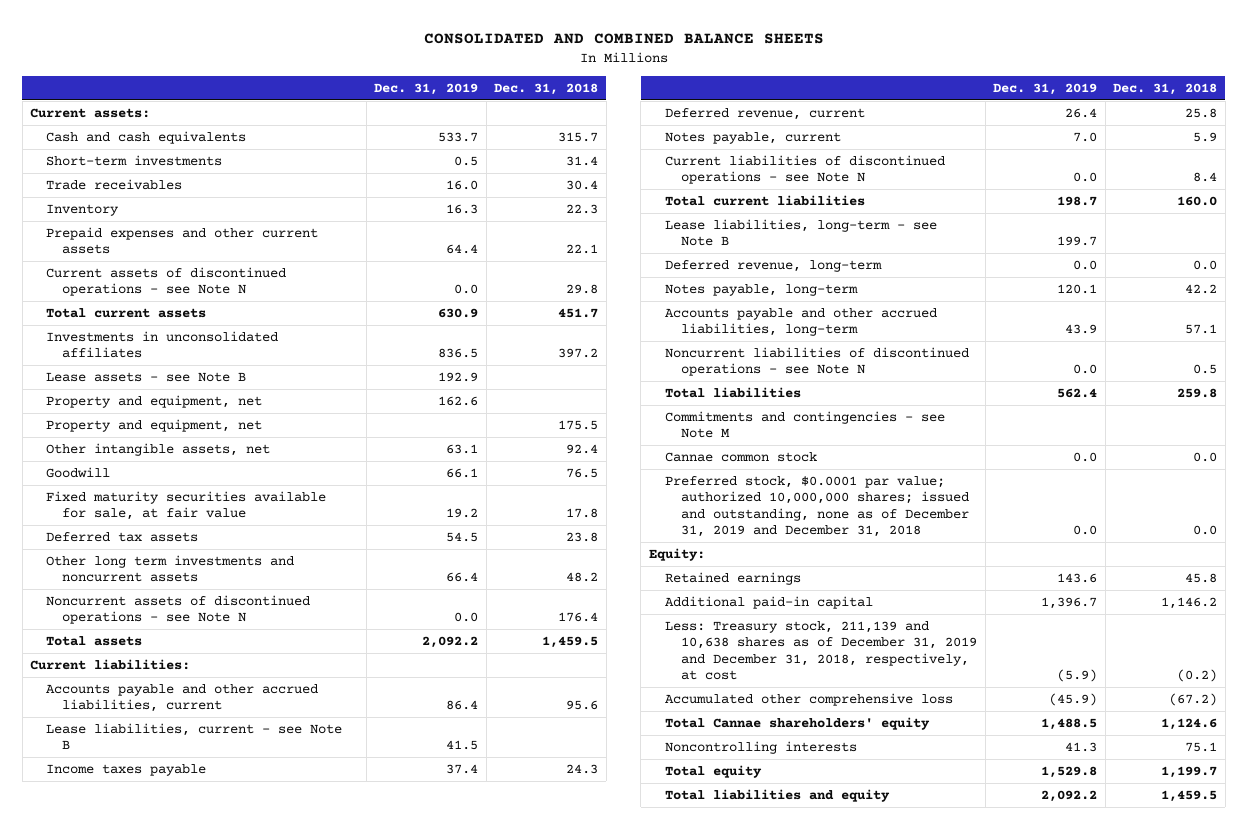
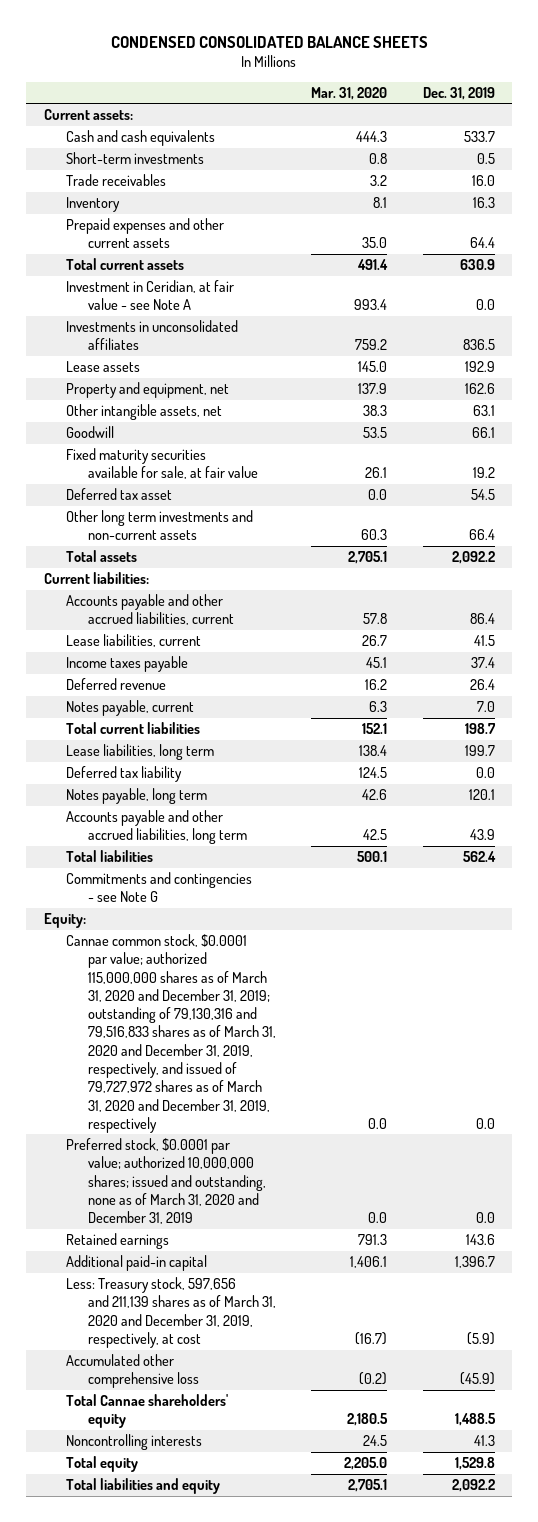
[423,33,824,45] CONSOLIDATED AND COMBINED BALANCE SHEETS -> [111,36,429,49] CONDENSED CONSOLIDATED BALANCE SHEETS
[494,82,599,95] Dec. 31, 2018 -> none
none -> [311,86,388,100] Mar. 31, 2020
[46,266,287,297] Current assets of discontinued operations - see Note N -> none
none -> [65,280,234,311] Investment in Ceridian, at fair value - see Note A
[46,371,247,382] Lease assets - see Note B -> [65,361,140,373] Lease assets
[46,418,263,432] Property and equipment, net -> none
[46,594,311,625] Noncurrent assets of discontinued operations - see Note N -> none
[46,531,199,542] Deferred tax assets -> [65,488,172,501] Deferred tax asset
[46,554,295,583] Other long term investments and noncurrent assets -> [65,510,253,541] Other long term investments and non-current assets
[46,722,343,750] Lease liabilities, current - see Note B -> [65,634,201,648] Lease liabilities, current
[664,107,865,120] Deferred revenue, current -> [65,678,166,691] Deferred revenue
[664,154,945,185] Current liabilities of discontinued operations - see Note N -> none
[664,259,882,272] Deferred revenue, long-term -> none
[664,346,969,377] Noncurrent liabilities of discontinued operations - see Note N -> none
[664,218,937,247] Lease liabilities, long-term - see Note B -> [65,744,214,761] Lease liabilities, long term
none -> [65,766,182,783] Deferred tax liability
[664,283,858,296] Notes payable, long-term -> [65,788,207,805] Notes payable, long term
[664,307,937,337] Accounts payable and other accrued liabilities, long-term -> [65,810,248,845] Accounts payable and other accrued liabilities, long term
[664,451,817,462] Cannae common stock -> none
[664,475,969,538] Preferred stock, $0.0001 par value; authorized 10,000,000 shares; issued and outstanding, none as of December 31, 2019 and December 31, 2018 -> none
[664,410,945,439] Commitments and contingencies - see Note M -> [65,872,252,903] Commitments and contingencies - see Note G
none -> [65,934,277,1133] Cannae common stock, $0.0001 par value; authorized 115,000,000 shares as of March 31, 2020 and December 31, 2019; outstanding of 79,130,316 and 79,516,833 shares as of March 31, 2020 and December 31, 2019, respectively, and issued of 79,727,972 shares as of March 31, 2020 and December 31, 2019, respectively
none -> [65,1138,267,1225] Preferred stock, $0.0001 par value; authorized 10,000,000 shares; issued and outstanding, none as of March 31, 2020 and December 31, 2019
[664,620,977,681] Less: Treasury stock, 211,139 and 10,638 shares as of December 31, 2019 and December 31, 2018, respectively, at cost -> [65,1277,277,1348] Less: Treasury stock, 597,656 and 211,139 shares as of March 31, 2020 and December 31, 2019, respectively, at cost

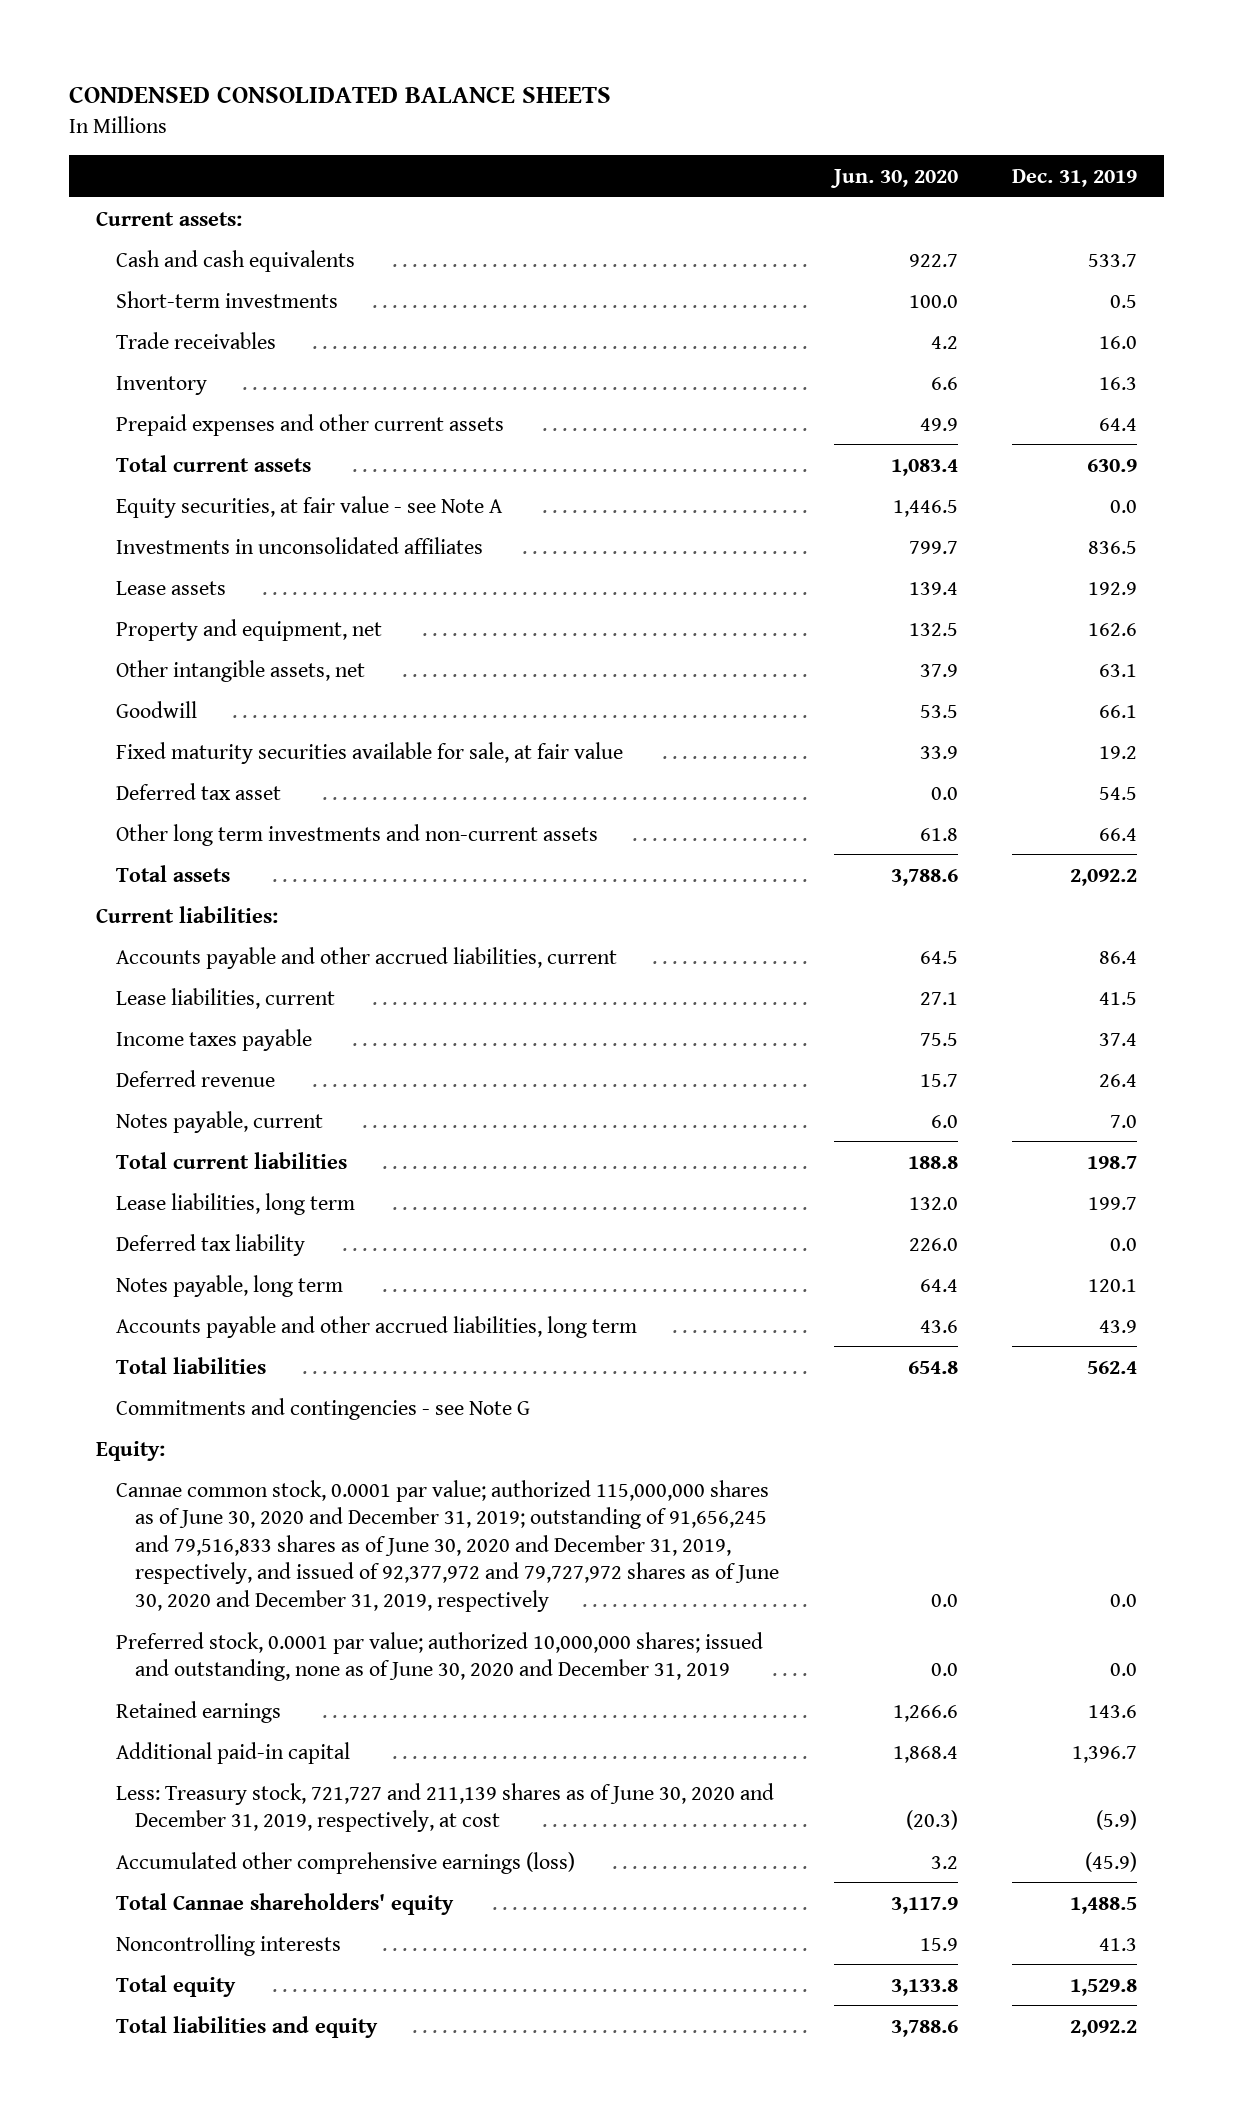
[311,86,388,100] Mar. 31, 2020 -> none
none -> [829,169,958,189] Jun. 30, 2020
[65,280,234,311] Investment in Ceridian, at fair value - see Note A -> [115,495,503,518] Equity securities, at fair value - see Note A
[65,934,277,1133] Cannae common stock, $0.0001 par value; authorized 115,000,000 shares as of March 31, 2020 and December 31, 2019; outstanding of 79,130,316 and 79,516,833 shares as of March 31, 2020 and December 31, 2019, respectively, and issued of 79,727,972 shares as of March 31, 2020 and December 31, 2019, respectively -> [115,1479,780,1612] Cannae common stock, 0.0001 par value; authorized 115,000,000 shares as of June 30, 2020 and December 31, 2019; outstanding of 91,656,245 and 79,516,833 shares as of June 30, 2020 and December 31, 2019, respectively, and issued of 92,377,972 and 79,727,972 shares as of June 30, 2020 and December 31, 2019, respectively
[65,1138,267,1225] Preferred stock, $0.0001 par value; authorized 10,000,000 shares; issued and outstanding, none as of March 31, 2020 and December 31, 2019 -> [115,1631,763,1682] Preferred stock, 0.0001 par value; authorized 10,000,000 shares; issued and outstanding, none as of June 30, 2020 and December 31, 2019
[65,1277,277,1348] Less: Treasury stock, 597,656 and 211,139 shares as of March 31, 2020 and December 31, 2019, respectively, at cost -> [115,1782,774,1833] Less: Treasury stock, 721,727 and 211,139 shares as of June 30, 2020 and December 31, 2019, respectively, at cost
[65,1354,200,1389] Accumulated other comprehensive loss -> [115,1851,575,1874] Accumulated other comprehensive earnings (loss)

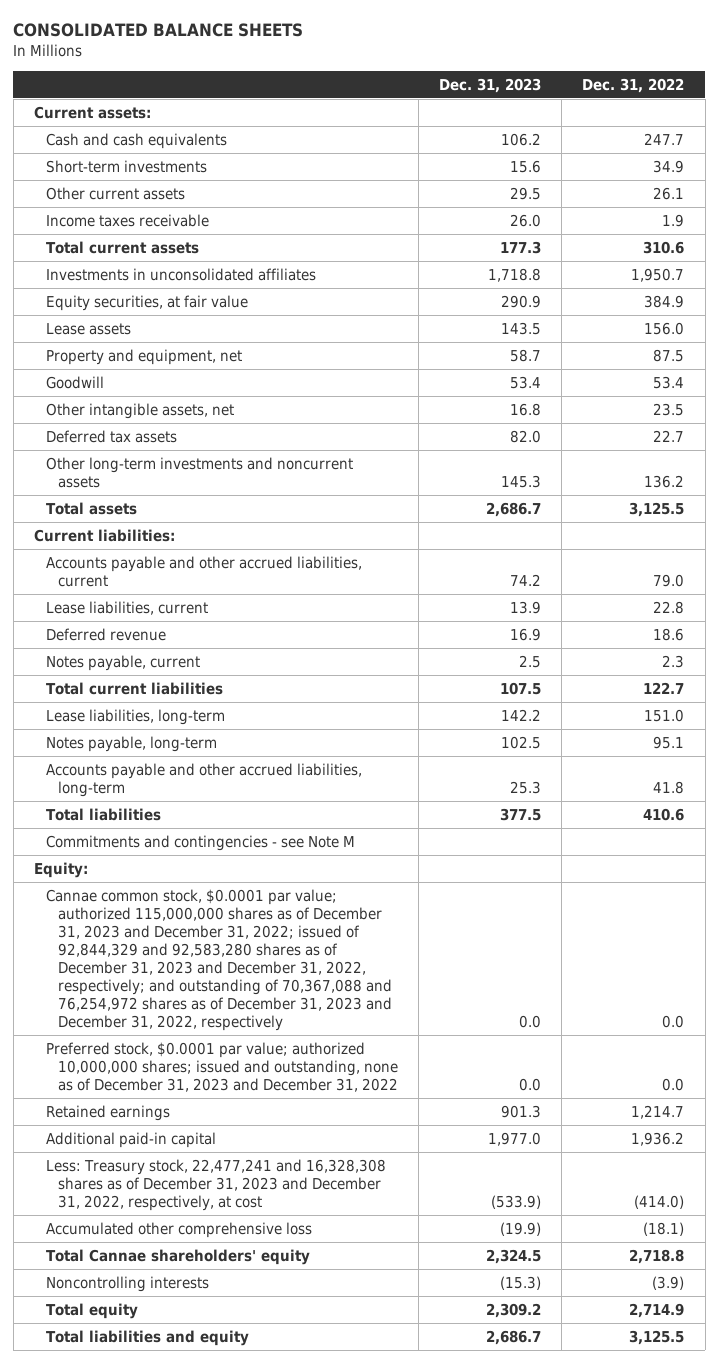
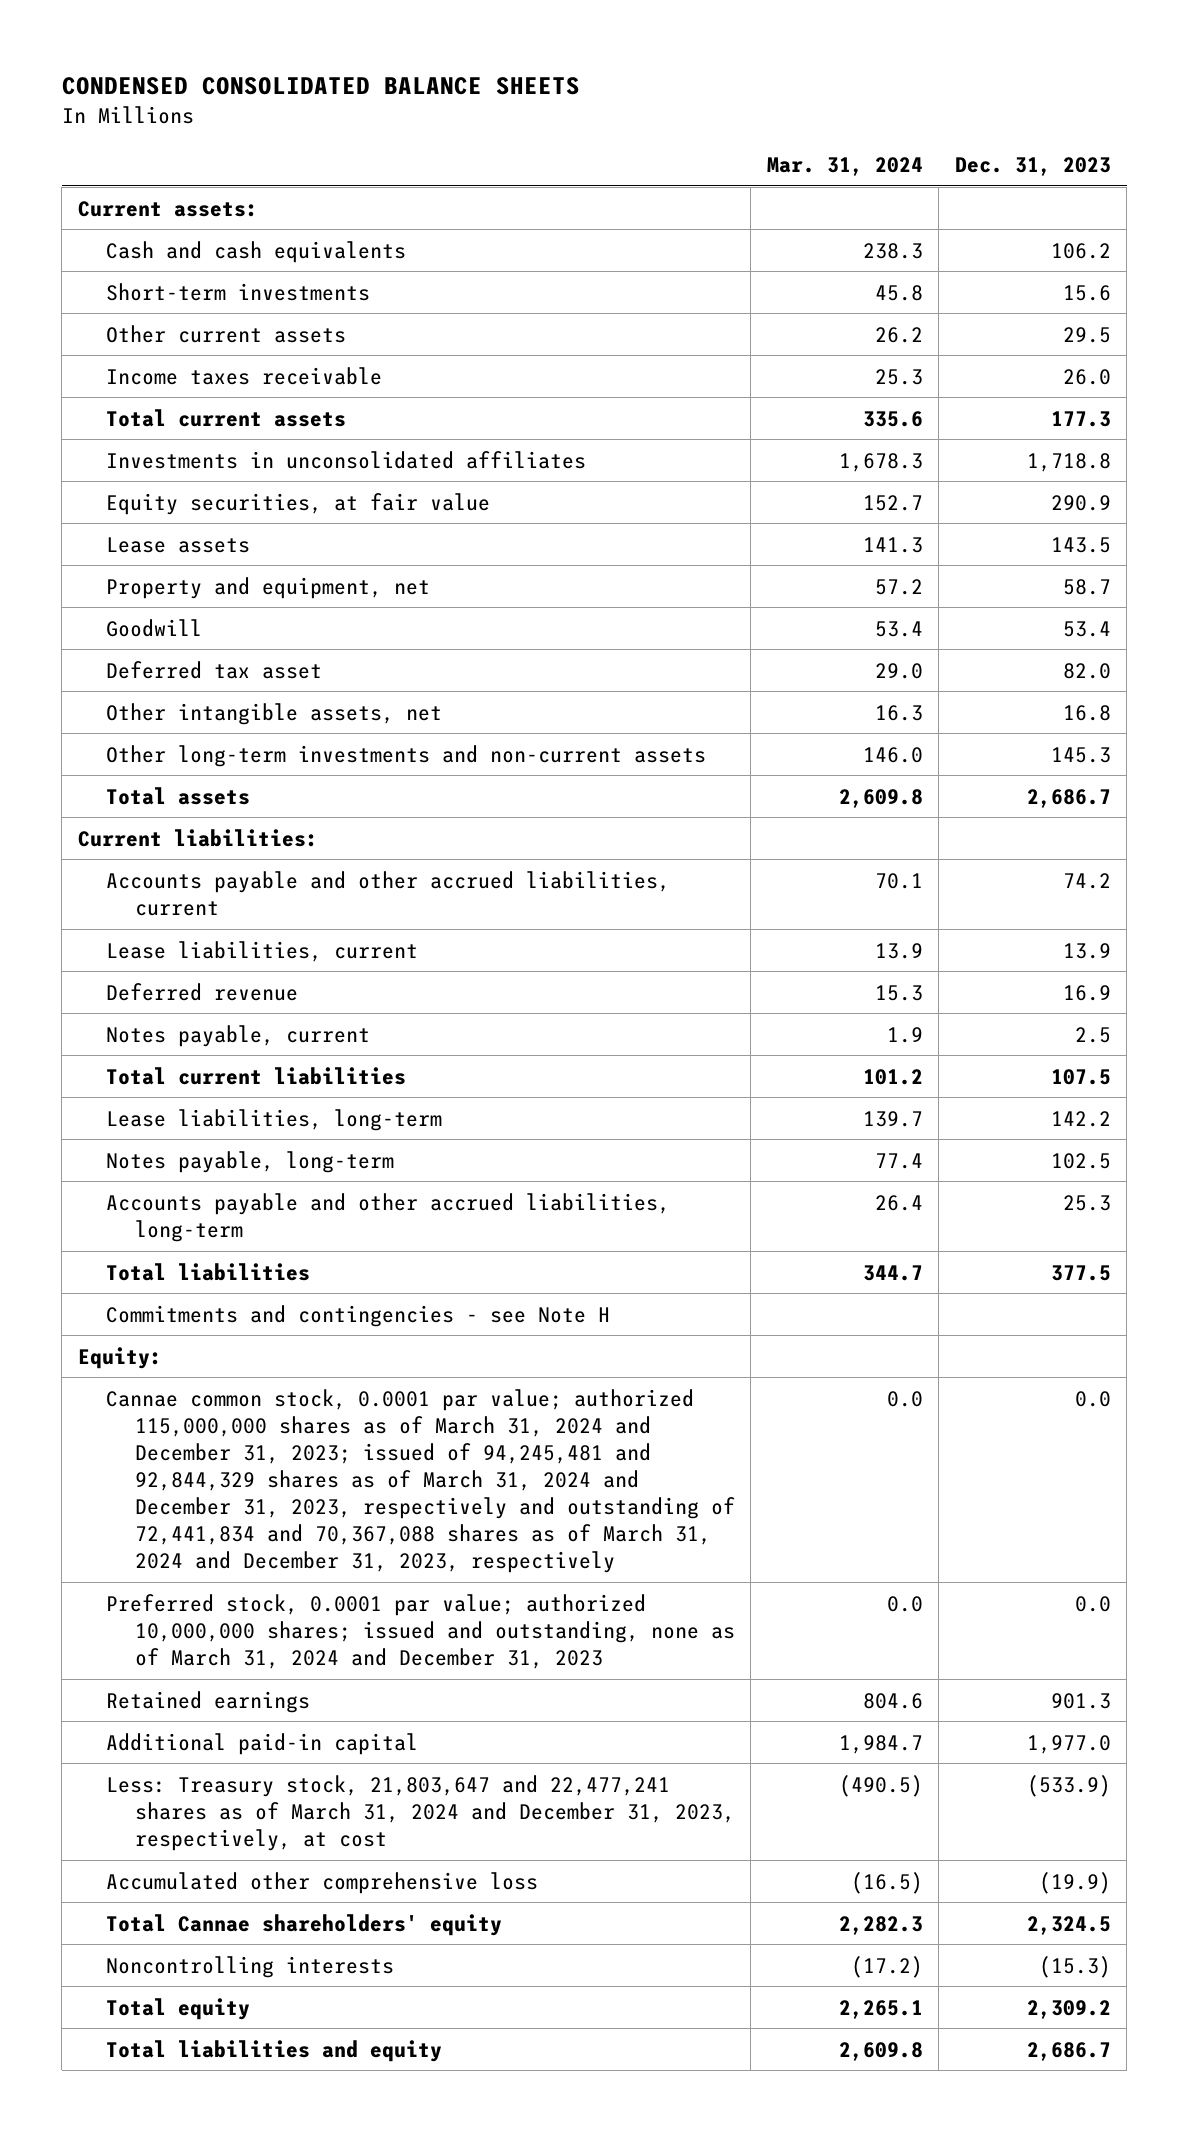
[13,23,304,38] CONSOLIDATED BALANCE SHEETS -> [61,77,580,96] CONDENSED CONSOLIDATED BALANCE SHEETS
[582,77,685,93] Dec. 31, 2022 -> none
none -> [766,157,923,177] Mar. 31, 2024
none -> [106,660,323,679] Deferred tax asset
[45,429,177,443] Deferred tax assets -> none
[45,456,353,488] Other long-term investments and noncurrent assets -> [106,744,707,767] Other long-term investments and non-current assets
[45,834,355,851] Commitments and contingencies - see Note M -> [106,1304,611,1327] Commitments and contingencies - see Note H
[45,888,392,1031] Cannae common stock, $0.0001 par value; authorized 115,000,000 shares as of December 31, 2023 and December 31, 2022; issued of 92,844,329 and 92,583,280 shares as of December 31, 2023 and December 31, 2022, respectively; and outstanding of 70,367,088 and 76,254,972 shares as of December 31, 2023 and December 31, 2022, respectively -> [106,1388,735,1574] Cannae common stock, 0.0001 par value; authorized 115,000,000 shares as of March 31, 2024 and December 31, 2023; issued of 94,245,481 and 92,844,329 shares as of March 31, 2024 and December 31, 2023, respectively and outstanding of 72,441,834 and 70,367,088 shares as of March 31, 2024 and December 31, 2023, respectively
[45,1041,398,1092] Preferred stock, $0.0001 par value; authorized 10,000,000 shares; issued and outstanding, none as of December 31, 2023 and December 31, 2022 -> [106,1593,735,1669] Preferred stock, 0.0001 par value; authorized 10,000,000 shares; issued and outstanding, none as of March 31, 2024 and December 31, 2023
[45,1158,386,1211] Less: Treasury stock, 22,477,241 and 16,328,308 shares as of December 31, 2023 and December 31, 2022, respectively, at cost -> [106,1774,735,1851] Less: Treasury stock, 21,803,647 and 22,477,241 shares as of March 31, 2024 and December 31, 2023, respectively, at cost

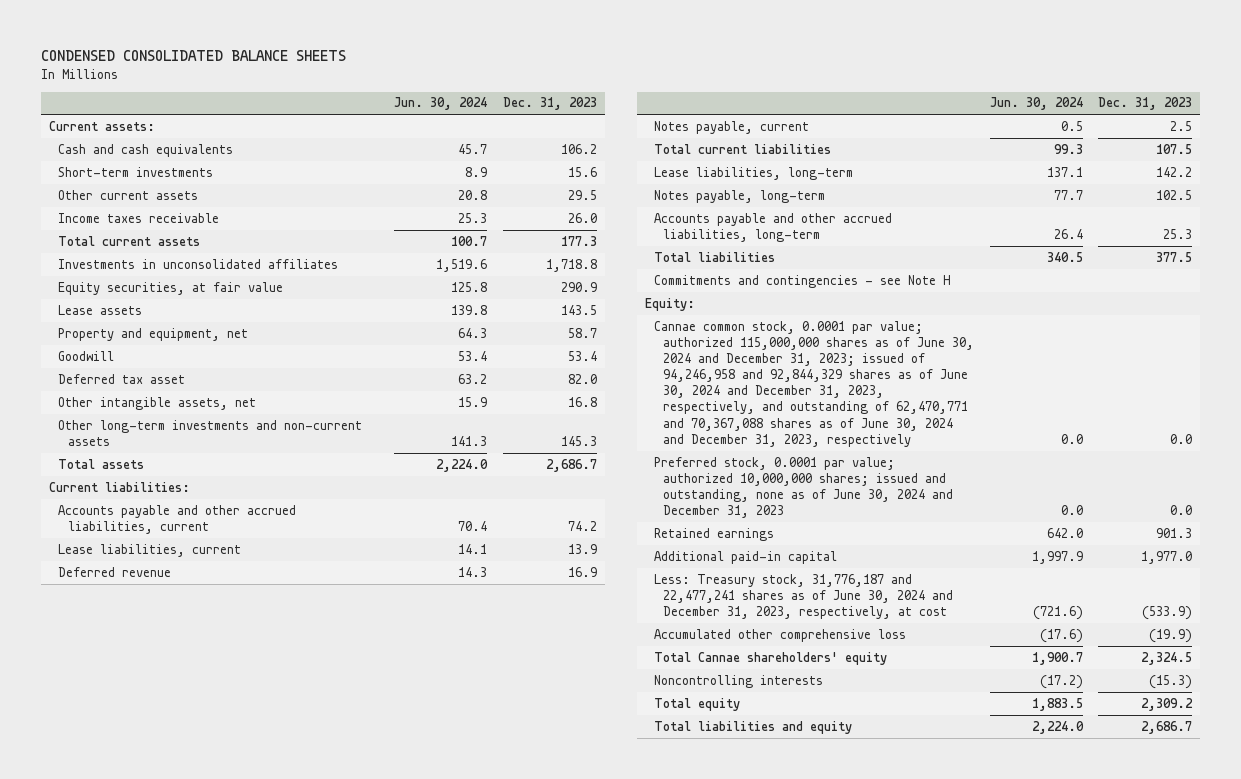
[766,157,923,177] Mar. 31, 2024 -> none
none -> [394,97,488,111] Jun. 30, 2024
[106,1388,735,1574] Cannae common stock, 0.0001 par value; authorized 115,000,000 shares as of March 31, 2024 and December 31, 2023; issued of 94,245,481 and 92,844,329 shares as of March 31, 2024 and December 31, 2023, respectively and outstanding of 72,441,834 and 70,367,088 shares as of March 31, 2024 and December 31, 2023, respectively -> [653,320,975,447] Cannae common stock, 0.0001 par value; authorized 115,000,000 shares as of June 30, 2024 and December 31, 2023; issued of 94,246,958 and 92,844,329 shares as of June 30, 2024 and December 31, 2023, respectively, and outstanding of 62,470,771 and 70,367,088 shares as of June 30, 2024 and December 31, 2023, respectively
[106,1593,735,1669] Preferred stock, 0.0001 par value; authorized 10,000,000 shares; issued and outstanding, none as of March 31, 2024 and December 31, 2023 -> [653,456,954,519] Preferred stock, 0.0001 par value; authorized 10,000,000 shares; issued and outstanding, none as of June 30, 2024 and December 31, 2023
[106,1774,735,1851] Less: Treasury stock, 21,803,647 and 22,477,241 shares as of March 31, 2024 and December 31, 2023, respectively, at cost -> [653,573,954,620] Less: Treasury stock, 31,776,187 and 22,477,241 shares as of June 30, 2024 and December 31, 2023, respectively, at cost

